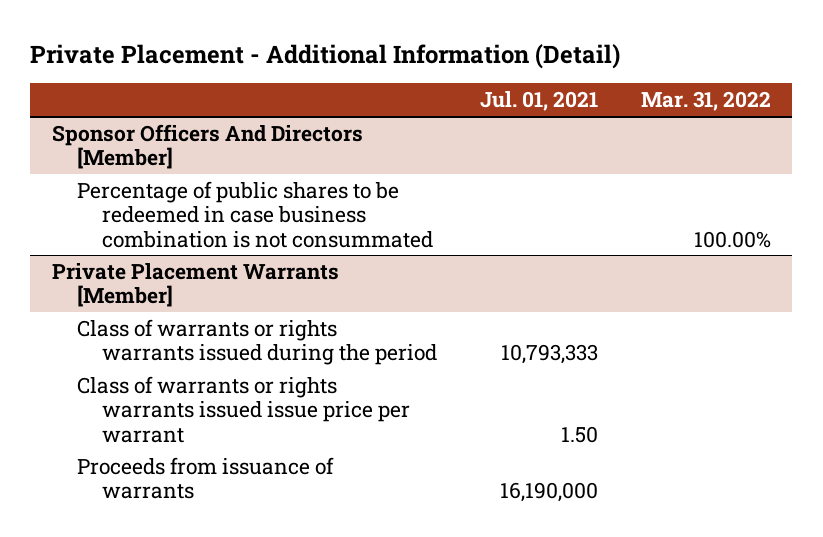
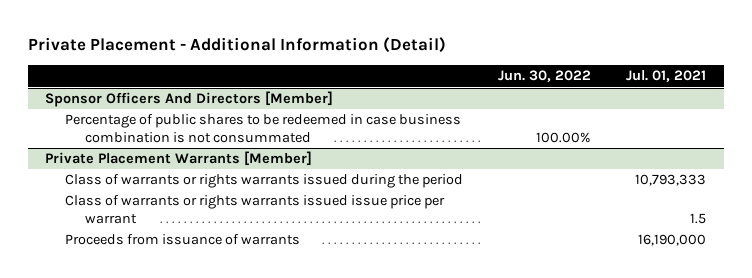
[640,91,771,112] Mar. 31, 2022 -> none
none -> [498,70,592,83] Jun. 30, 2022
[561,425,599,443] 1.50 -> [690,213,707,225] 1.5

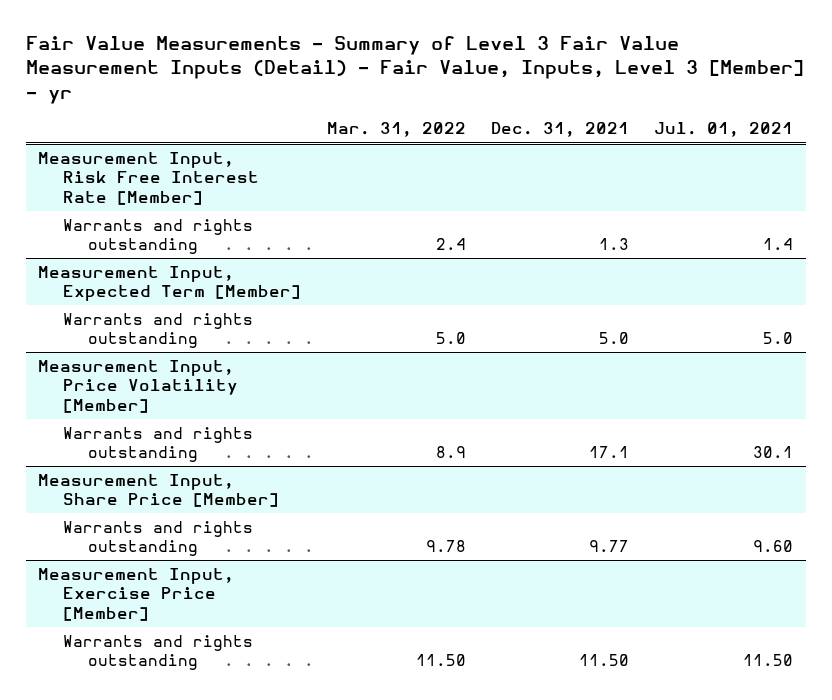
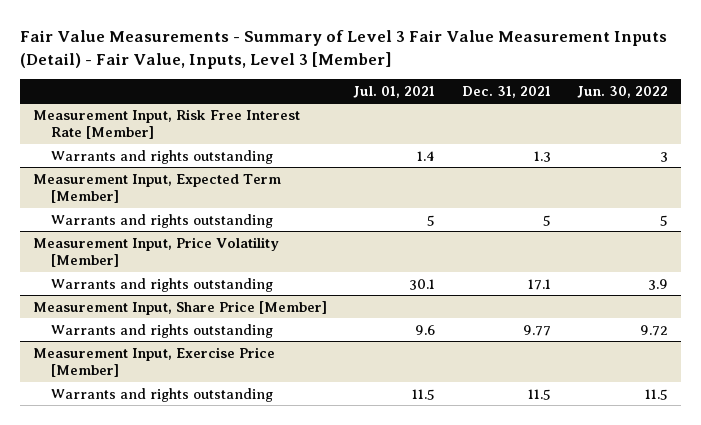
[25,35,804,104] Fair Value Measurements - Summary of Level 3 Fair Value Measurement Inputs (Detail) - Fair Value, Inputs, Level 3 [Member] - yr -> [19,30,667,69] Fair Value Measurements - Summary of Level 3 Fair Value Measurement Inputs (Detail) - Fair Value, Inputs, Level 3 [Member]
[326,122,466,138] Mar. 31, 2022 -> none
none -> [577,85,669,98] Jun. 30, 2022
[599,332,630,345] 5.0 -> [542,214,551,226] 5
[763,332,794,345] 5.0 -> [427,214,436,226] 5
[753,540,794,553] 9.60 -> [415,324,436,335] 9.6
[579,654,630,667] 11.50 -> [527,388,551,400] 11.5
[743,654,794,667] 11.50 -> [412,388,436,400] 11.5

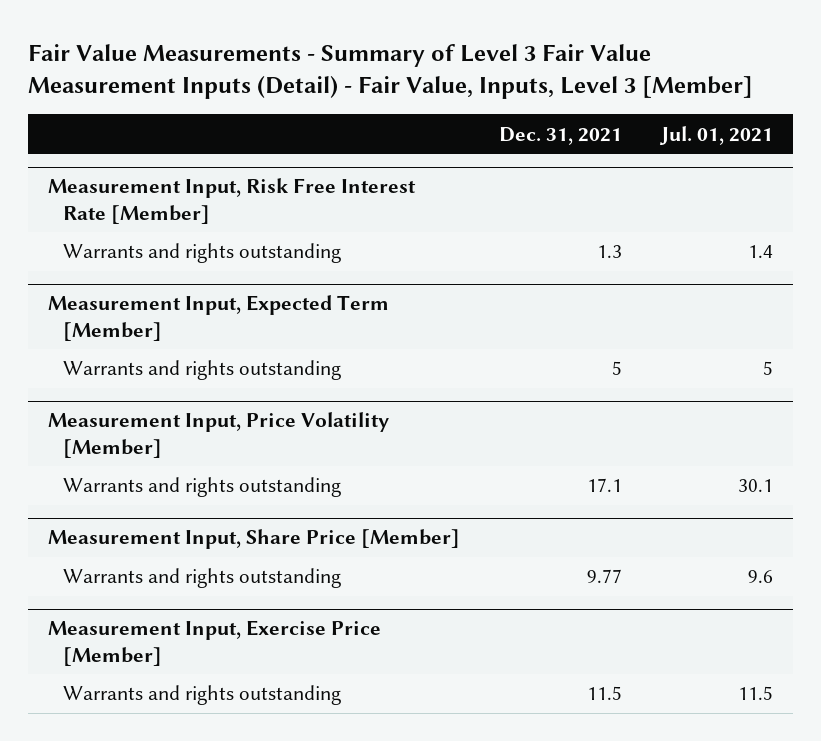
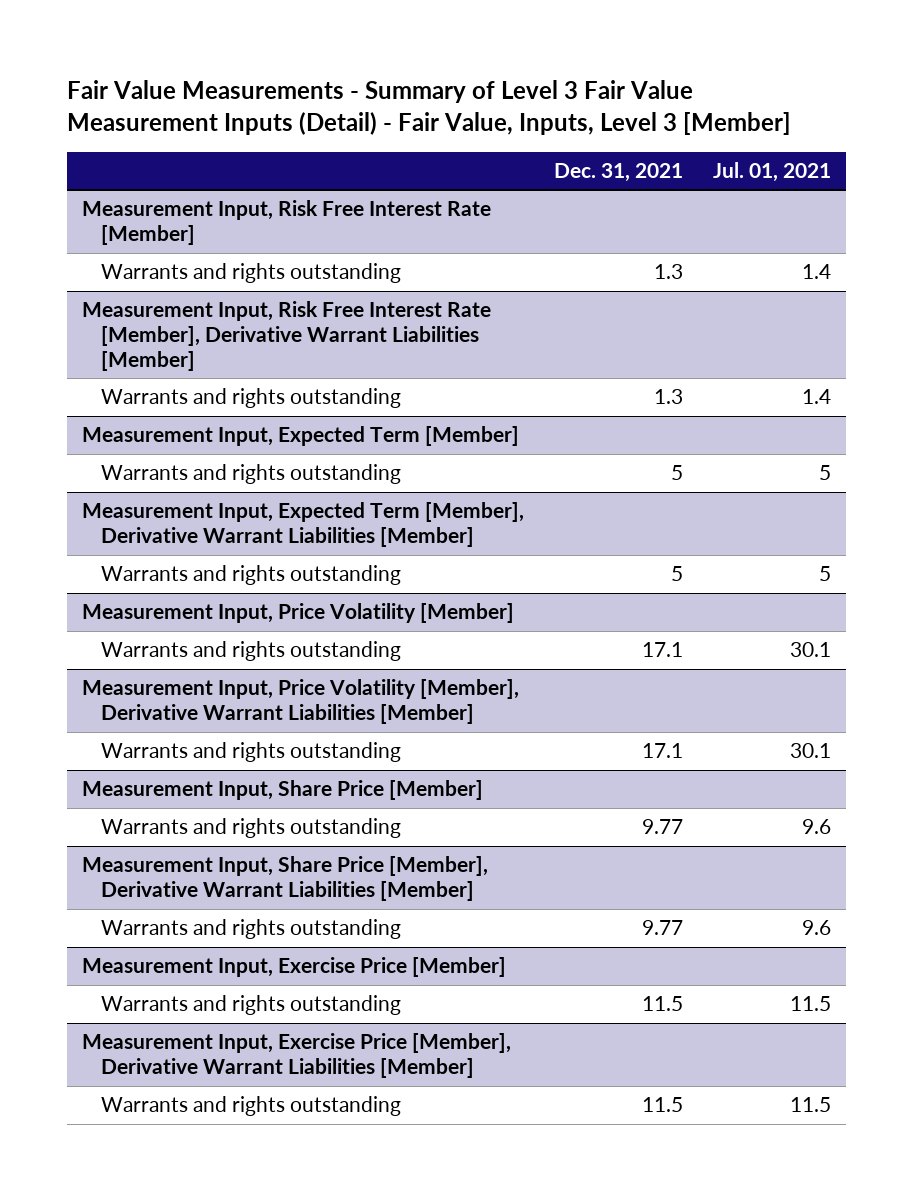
none -> [81,301,491,371] Measurement Input, Risk Free Interest Rate [Member], Derivative Warrant Liabilities [Member]
none -> [100,388,401,409] Warrants and rights outstanding
none -> [81,502,524,548] Measurement Input, Expected Term [Member], Derivative Warrant Liabilities [Member]
none -> [100,565,401,586] Warrants and rights outstanding
none -> [81,679,519,725] Measurement Input, Price Volatility [Member], Derivative Warrant Liabilities [Member]
none -> [100,742,401,763] Warrants and rights outstanding
none -> [81,856,488,902] Measurement Input, Share Price [Member], Derivative Warrant Liabilities [Member]
none -> [100,919,401,940] Warrants and rights outstanding
none -> [81,1033,511,1079] Measurement Input, Exercise Price [Member], Derivative Warrant Liabilities [Member]
none -> [100,1096,401,1117] Warrants and rights outstanding

